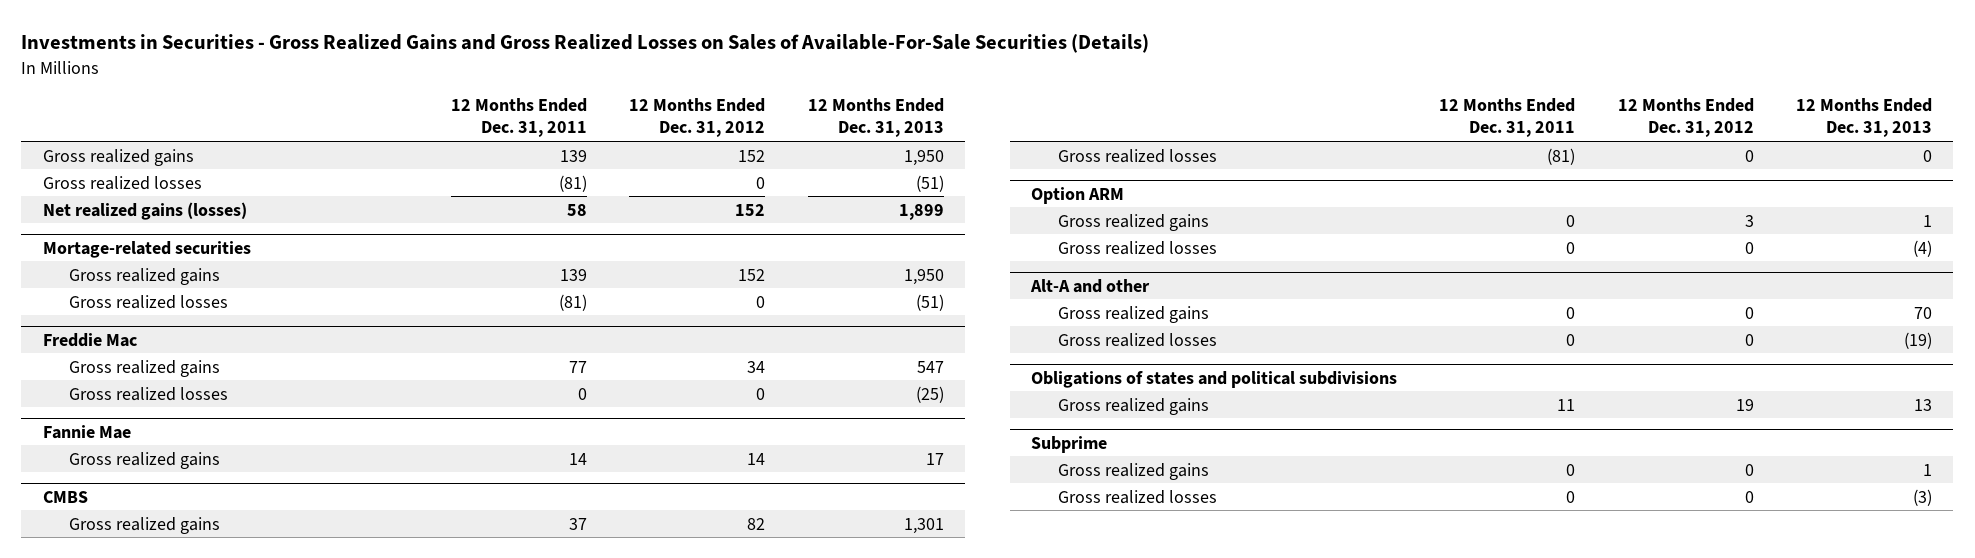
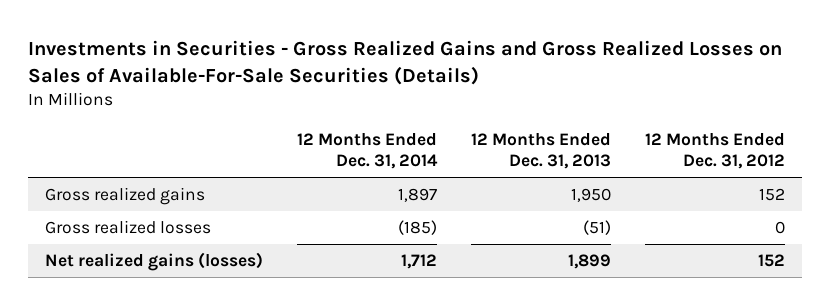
[450,98,587,138] 12 Months Ended Dec. 31, 2011 -> none
none -> [296,132,438,170] 12 Months Ended Dec. 31, 2014
[42,240,251,258] Mortage-related securities -> none
[69,267,221,285] Gross realized gains -> none
[69,294,229,309] Gross realized losses -> none
[42,332,137,347] Freddie Mac -> none
[69,359,221,377] Gross realized gains -> none
[69,386,229,401] Gross realized losses -> none
[42,424,131,439] Fannie Mae -> none
[69,451,221,469] Gross realized gains -> none
[42,490,88,503] CMBS -> none
[69,516,221,534] Gross realized gains -> none
[1057,148,1217,163] Gross realized losses -> none
[1031,186,1125,204] Option ARM -> none
[1057,213,1209,231] Gross realized gains -> none
[1057,240,1217,255] Gross realized losses -> none
[1030,278,1151,293] Alt-A and other -> none
[1057,305,1209,323] Gross realized gains -> none
[1057,332,1217,347] Gross realized losses -> none
[1031,370,1398,388] Obligations of states and political subdivisions -> none
[1057,397,1209,415] Gross realized gains -> none
[1031,435,1108,453] Subprime -> none
[1057,462,1209,480] Gross realized gains -> none
[1057,489,1217,504] Gross realized losses -> none

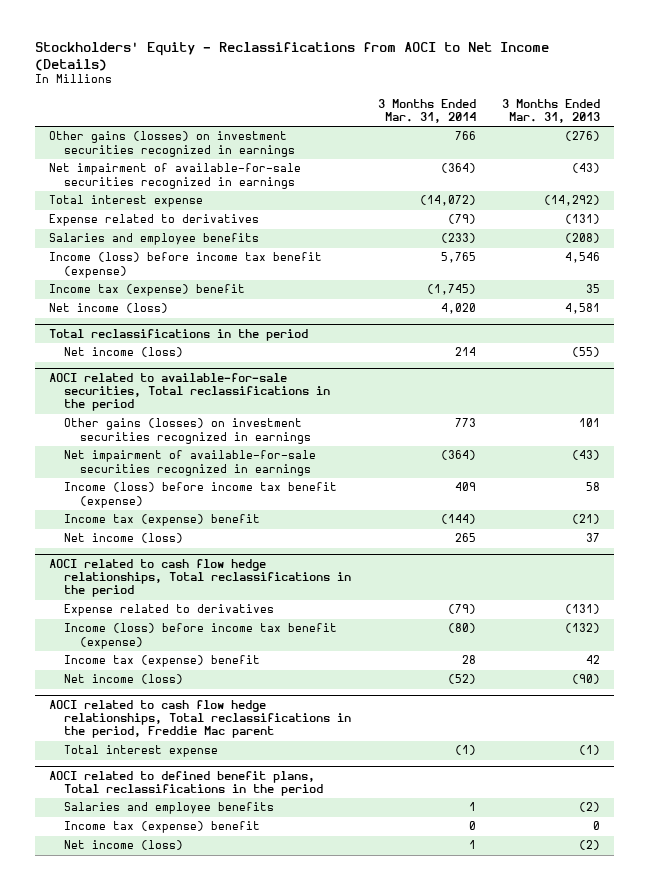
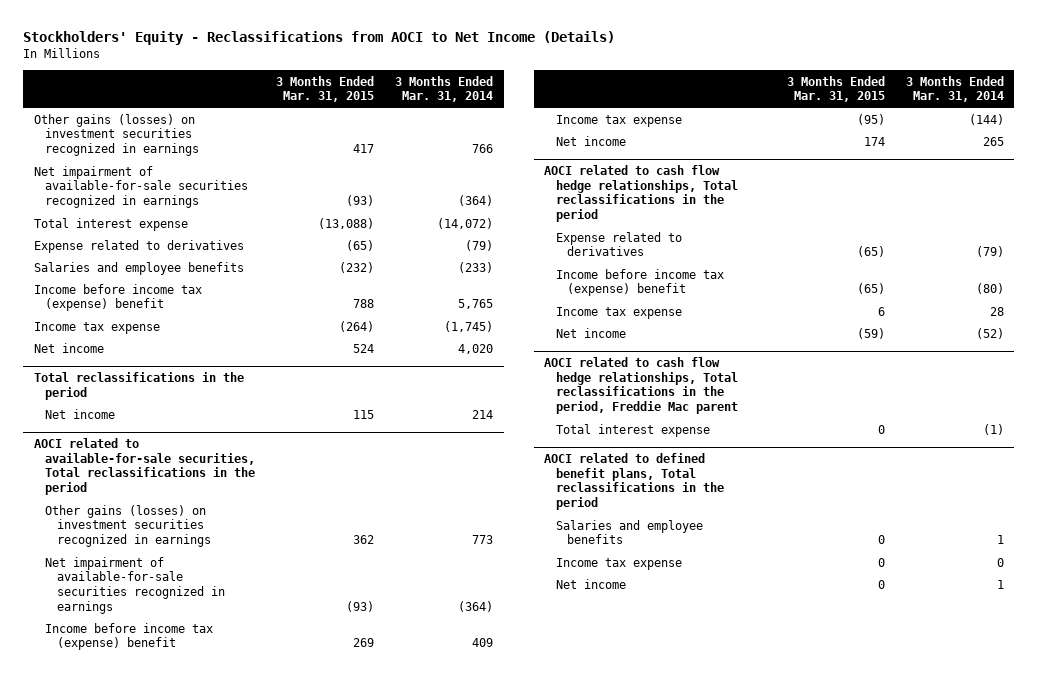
[502,98,601,123] 3 Months Ended Mar. 31, 2013 -> none
none -> [276,75,375,103] 3 Months Ended Mar. 31, 2015
[48,252,322,278] Income (loss) before income tax benefit (expense) -> [33,283,202,312] Income before income tax (expense) benefit
[48,284,245,297] Income tax (expense) benefit -> [33,321,160,334] Income tax expense
[48,303,168,314] Net income (loss) -> [33,342,104,353] Net income
[64,347,184,358] Net income (loss) -> [45,408,116,419] Net income
[64,482,338,508] Income (loss) before income tax benefit (expense) -> [45,622,214,651] Income before income tax (expense) benefit
[64,514,261,527] Income tax (expense) benefit -> [555,114,682,127] Income tax expense
[64,533,184,544] Net income (loss) -> [555,135,626,146] Net income
[64,623,338,649] Income (loss) before income tax benefit (expense) -> [555,268,724,297] Income before income tax (expense) benefit
[64,655,261,668] Income tax (expense) benefit -> [555,306,682,319] Income tax expense
[64,674,184,685] Net income (loss) -> [555,327,626,338] Net income
[64,821,261,834] Income tax (expense) benefit -> [555,557,682,570] Income tax expense
[64,840,184,851] Net income (loss) -> [555,578,626,589] Net income

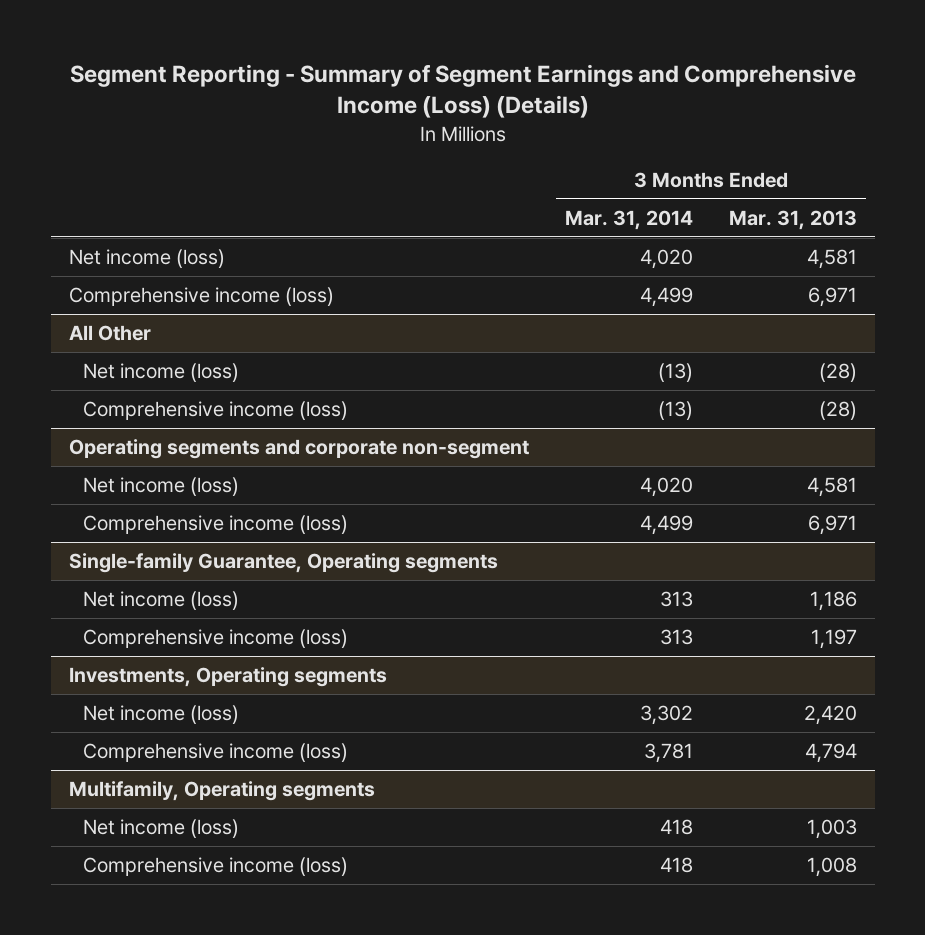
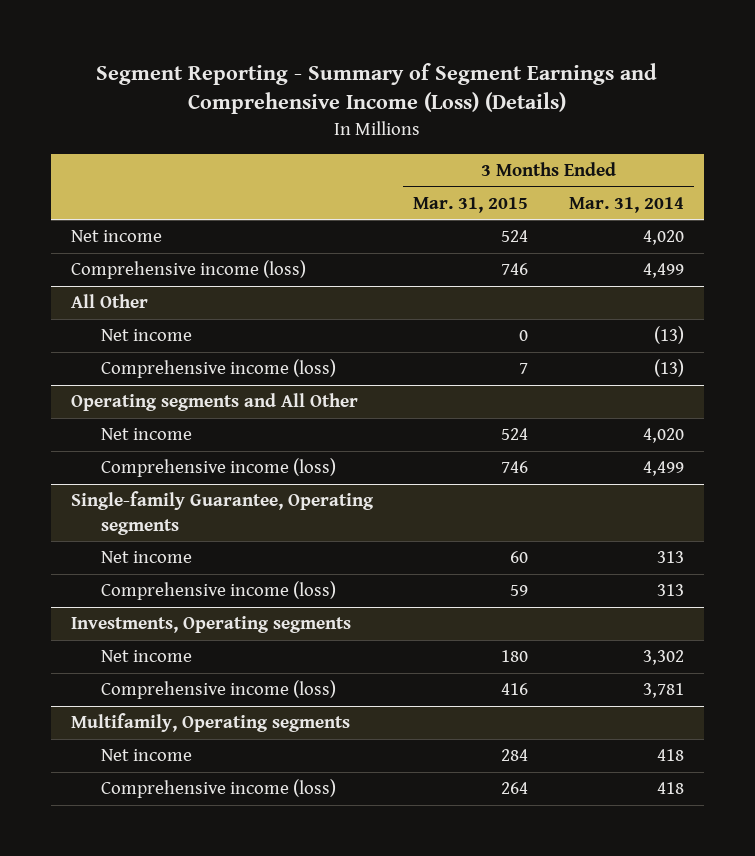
[728,209,857,230] Mar. 31, 2013 -> none
none -> [413,196,529,213] Mar. 31, 2015
[68,249,225,269] Net income (loss) -> [70,230,162,243] Net income
[83,363,240,383] Net income (loss) -> [100,329,192,342] Net income
[68,439,529,460] Operating segments and corporate non-segment -> none
none -> [70,393,358,412] Operating segments and All Other
[83,477,240,497] Net income (loss) -> [100,428,192,441] Net income
[83,591,240,611] Net income (loss) -> [100,551,192,564] Net income
[83,705,240,725] Net income (loss) -> [100,650,192,663] Net income
[83,819,240,839] Net income (loss) -> [100,749,192,762] Net income

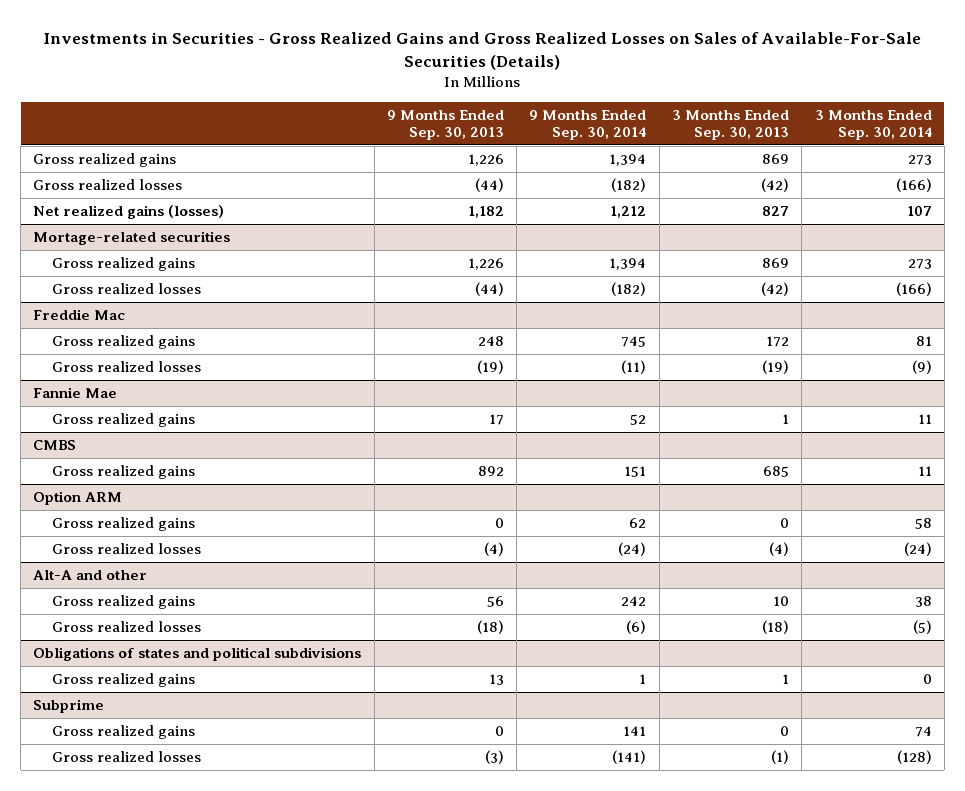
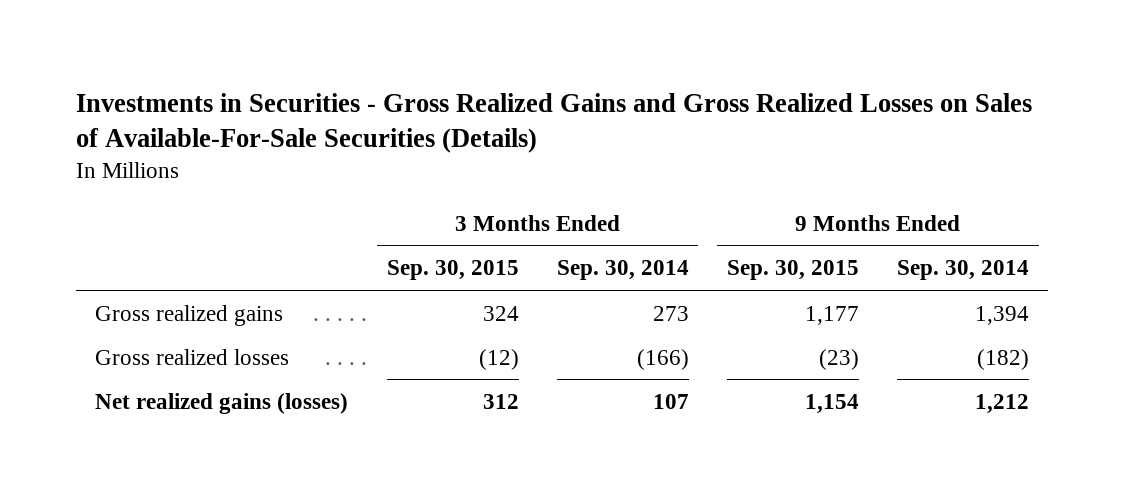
[386,109,504,141] 9 Months Ended Sep. 30, 2013 -> none
[672,109,790,141] 3 Months Ended Sep. 30, 2013 -> none
none -> [386,260,519,281] Sep. 30, 2015
none -> [726,260,859,281] Sep. 30, 2015
[33,231,231,246] Mortage-related securities -> none
[52,257,196,272] Gross realized gains -> none
[52,283,202,295] Gross realized losses -> none
[33,309,126,321] Freddie Mac -> none
[52,335,196,350] Gross realized gains -> none
[52,361,202,373] Gross realized losses -> none
[33,387,118,399] Fannie Mae -> none
[52,413,196,428] Gross realized gains -> none
[33,440,77,451] CMBS -> none
[52,465,196,480] Gross realized gains -> none
[33,491,123,506] Option ARM -> none
[52,517,196,532] Gross realized gains -> none
[52,543,202,555] Gross realized losses -> none
[33,570,148,581] Alt-A and other -> none
[52,595,196,610] Gross realized gains -> none
[52,621,202,633] Gross realized losses -> none
[33,647,362,662] Obligations of states and political subdivisions -> none
[52,673,196,688] Gross realized gains -> none
[33,699,105,714] Subprime -> none
[52,725,196,740] Gross realized gains -> none
[52,751,202,763] Gross realized losses -> none

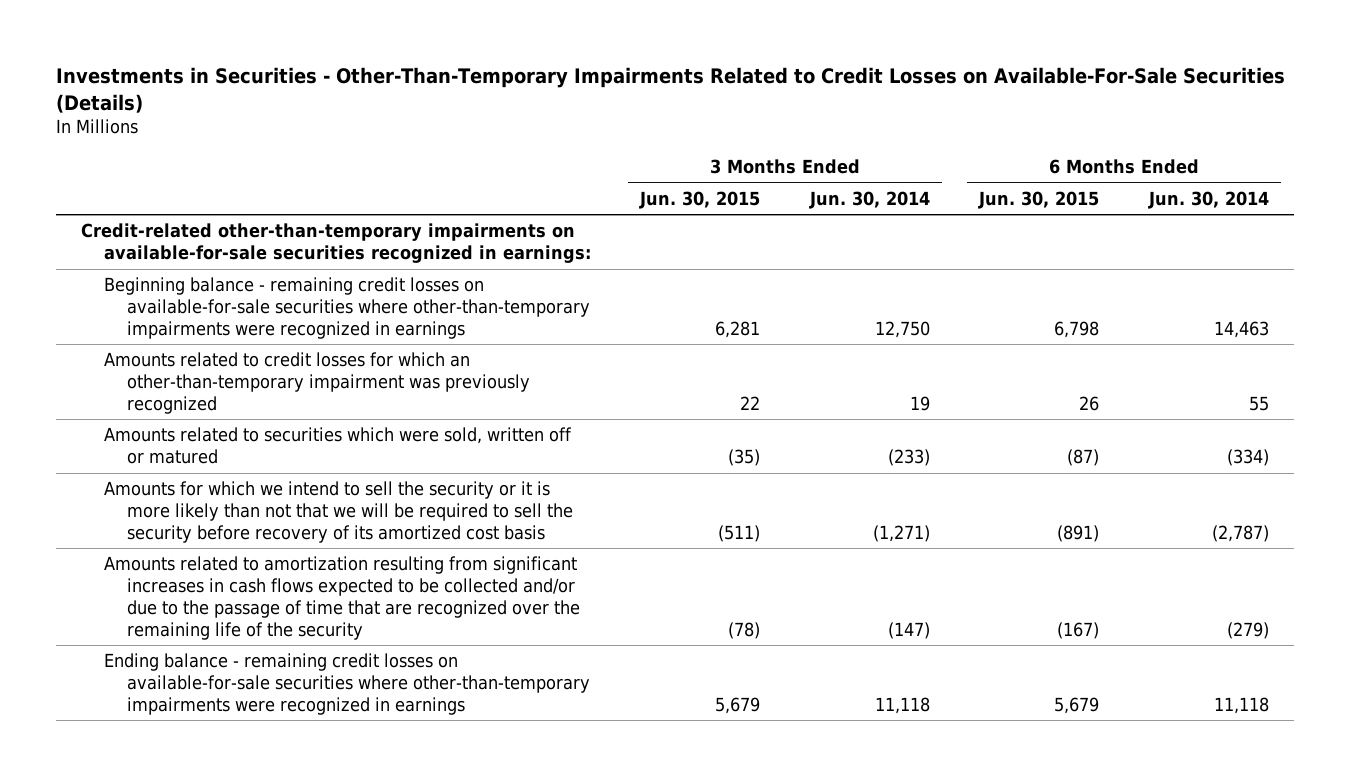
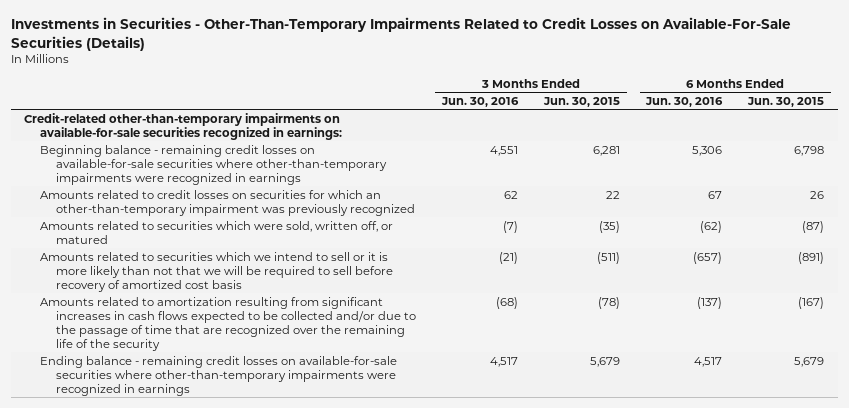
[808,190,930,209] Jun. 30, 2014 -> none
[1148,190,1270,209] Jun. 30, 2014 -> none
none -> [440,96,519,107] Jun. 30, 2016
none -> [645,96,724,107] Jun. 30, 2016
[103,352,531,414] Amounts related to credit losses for which an other-than-temporary impairment was previously recognized -> [40,189,415,216] Amounts related to credit losses on securities for which an other-than-temporary impairment was previously recognized
[103,427,572,465] Amounts related to securities which were sold, written off or matured -> [40,220,394,244] Amounts related to securities which were sold, written off, or matured
[103,481,574,543] Amounts for which we intend to sell the security or it is more likely than not that we will be required to sell the security before recovery of its amortized cost basis -> [40,251,393,292] Amounts related to securities which we intend to sell or it is more likely than not that we will be required to sell before recovery of amortized cost basis

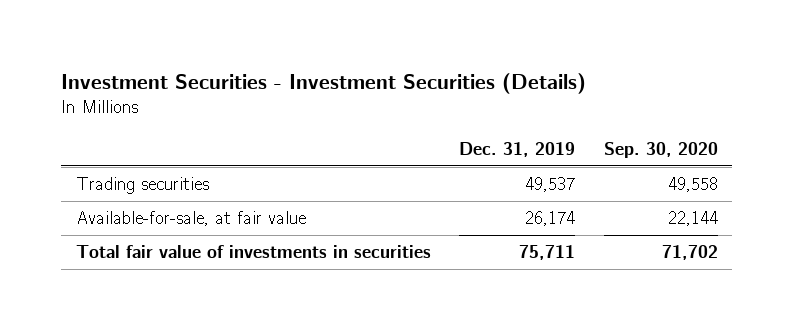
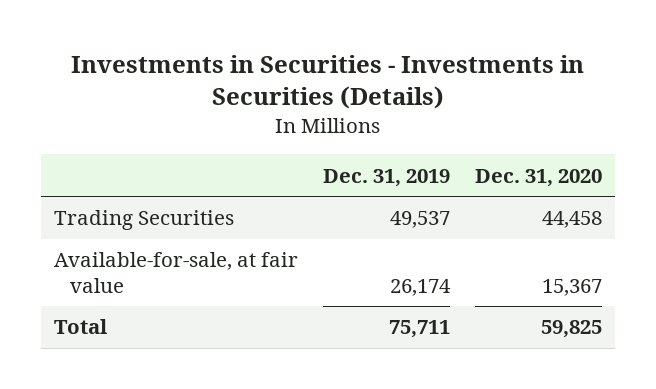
[61,73,587,95] Investment Securities - Investment Securities (Details) -> [70,55,584,110] Investments in Securities - Investments in Securities (Details)
[603,141,718,158] Sep. 30, 2020 -> none
none -> [475,168,603,187] Dec. 31, 2020
[75,177,209,195] Trading securities -> [53,210,234,231] Trading Securities
[75,245,431,259] Total fair value of investments in securities -> [53,319,107,335] Total

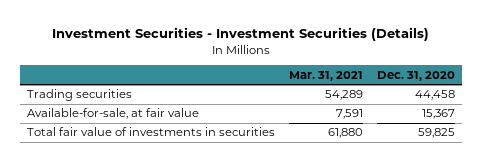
[70,55,584,110] Investments in Securities - Investments in Securities (Details) -> [52,27,430,42] Investment Securities - Investment Securities (Details)
[322,168,450,187] Dec. 31, 2019 -> none
none -> [289,70,364,81] Mar. 31, 2021
[53,210,234,231] Trading Securities -> [27,89,133,102] Trading securities
[53,319,107,335] Total -> [27,127,276,137] Total fair value of investments in securities

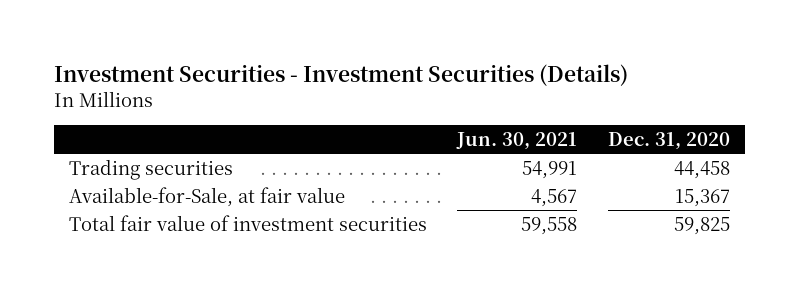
[289,70,364,81] Mar. 31, 2021 -> none
none -> [456,131,578,150] Jun. 30, 2021
[27,108,200,120] Available-for-sale, at fair value -> [69,186,346,207] Available-for-Sale, at fair value
[27,127,276,137] Total fair value of investments in securities -> [69,214,428,231] Total fair value of investment securities

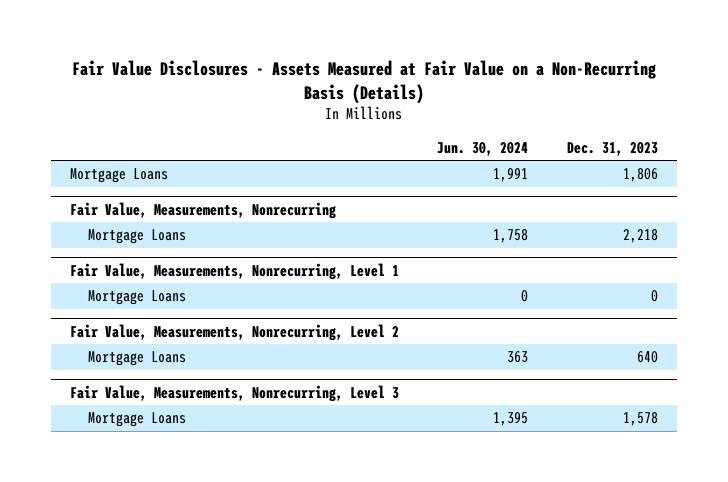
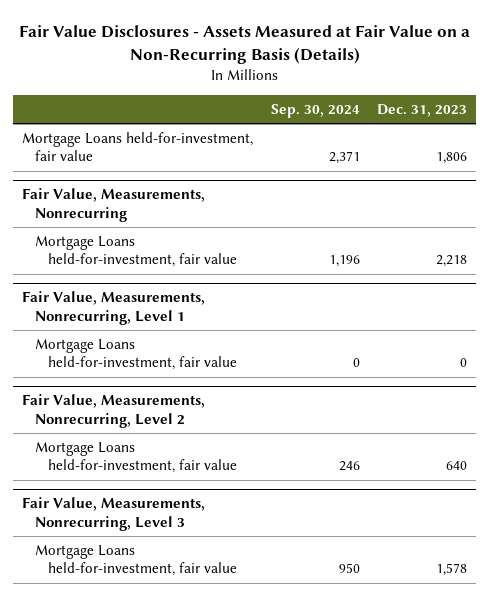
[437,142,529,157] Jun. 30, 2024 -> none
none -> [270,103,360,118] Sep. 30, 2024
[69,168,168,184] Mortgage Loans -> [22,132,254,162] Mortgage Loans held-for-investment, fair value
[87,229,186,245] Mortgage Loans -> [35,236,238,268] Mortgage Loans held-for-investment, fair value
[87,290,186,306] Mortgage Loans -> [35,339,238,371] Mortgage Loans held-for-investment, fair value
[87,351,186,367] Mortgage Loans -> [35,442,238,474] Mortgage Loans held-for-investment, fair value
[87,412,186,428] Mortgage Loans -> [35,545,238,577] Mortgage Loans held-for-investment, fair value

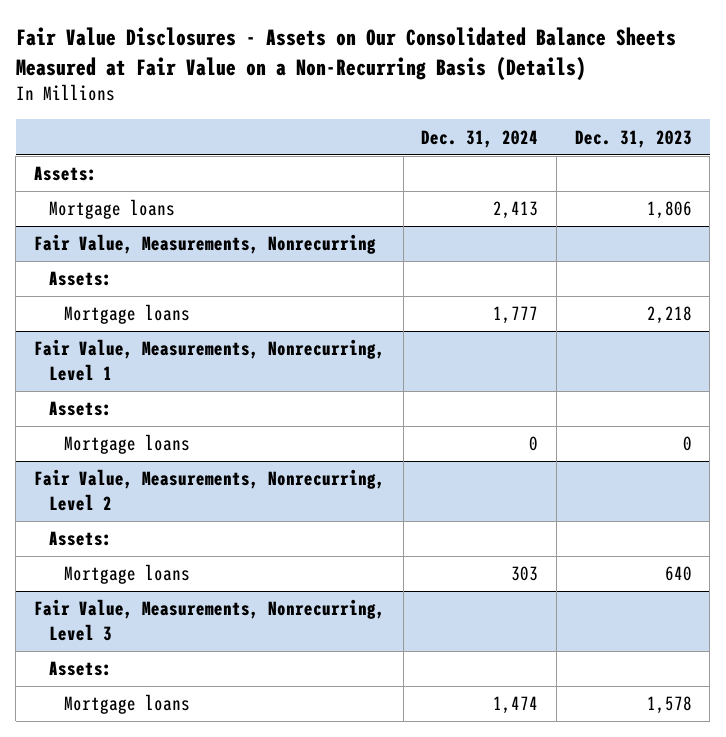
[18,24,470,64] Fair Value Disclosures - Assets Measured at Fair Value on a Non-Recurring Basis (Details) -> [15,27,676,81] Fair Value Disclosures - Assets on Our Consolidated Balance Sheets Measured at Fair Value on a Non-Recurring Basis (Details)
[270,103,360,118] Sep. 30, 2024 -> none
none -> [421,129,539,148] Dec. 31, 2024
none -> [34,166,98,182] Assets:
[22,132,254,162] Mortgage Loans held-for-investment, fair value -> [49,199,176,220] Mortgage loans
none -> [49,271,113,287] Assets:
[35,236,238,268] Mortgage Loans held-for-investment, fair value -> [64,304,191,325] Mortgage loans
none -> [49,401,113,417] Assets:
[35,339,238,371] Mortgage Loans held-for-investment, fair value -> [64,434,191,455] Mortgage loans
none -> [49,531,113,547] Assets:
[35,442,238,474] Mortgage Loans held-for-investment, fair value -> [64,564,191,585] Mortgage loans
none -> [49,661,113,677] Assets:
[35,545,238,577] Mortgage Loans held-for-investment, fair value -> [64,694,191,715] Mortgage loans

